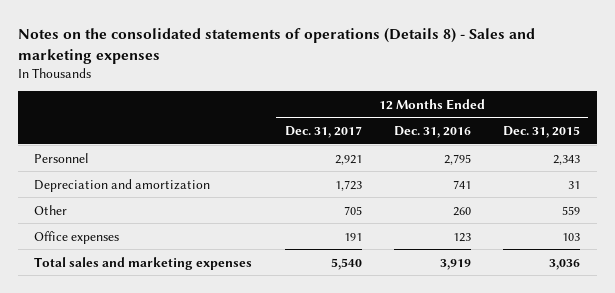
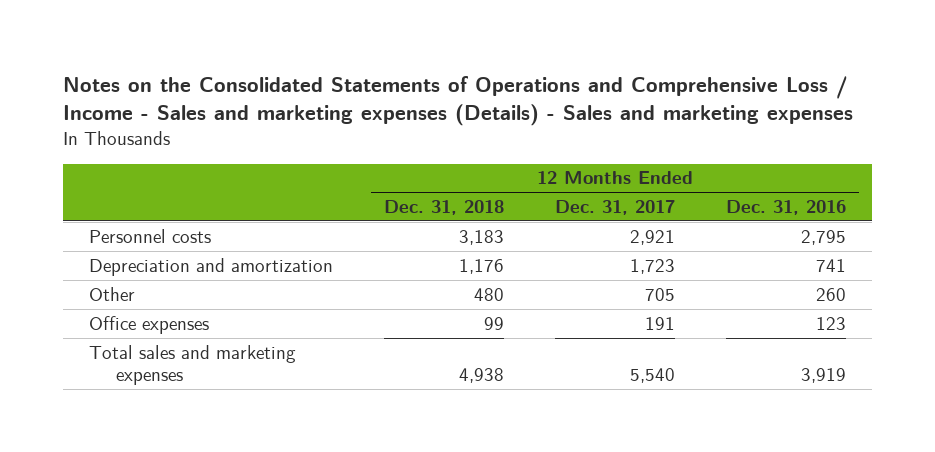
[18,27,536,64] Notes on the consolidated statements of operations (Details 8) - Sales and marketing expenses -> [63,75,854,127] Notes on the Consolidated Statements of Operations and Comprehensive Loss / Income - Sales and marketing expenses (Details) - Sales and marketing expenses
[503,126,581,139] Dec. 31, 2015 -> none
none -> [383,199,504,215] Dec. 31, 2018
[34,152,89,163] Personnel -> [88,228,211,243] Personnel costs

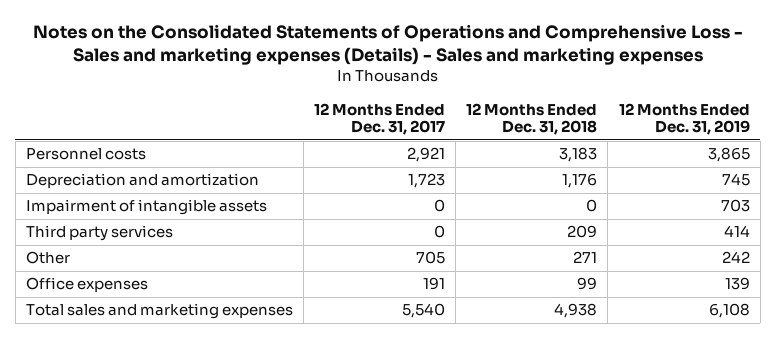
[63,75,854,127] Notes on the Consolidated Statements of Operations and Comprehensive Loss / Income - Sales and marketing expenses (Details) - Sales and marketing expenses -> [32,24,743,66] Notes on the Consolidated Statements of Operations and Comprehensive Loss - Sales and marketing expenses (Details) - Sales and marketing expenses
[725,199,846,215] Dec. 31, 2016 -> none
none -> [618,102,750,136] 12 Months Ended Dec. 31, 2019
none -> [25,199,267,216] Impairment of intangible assets
none -> [25,225,173,242] Third party services
[473,287,504,301] 480 -> [573,251,598,264] 271

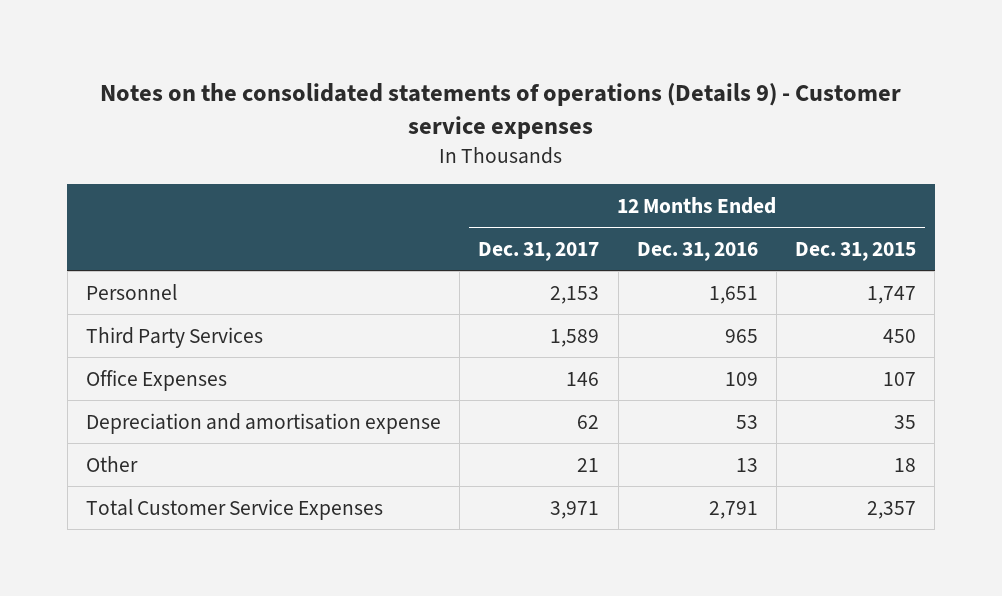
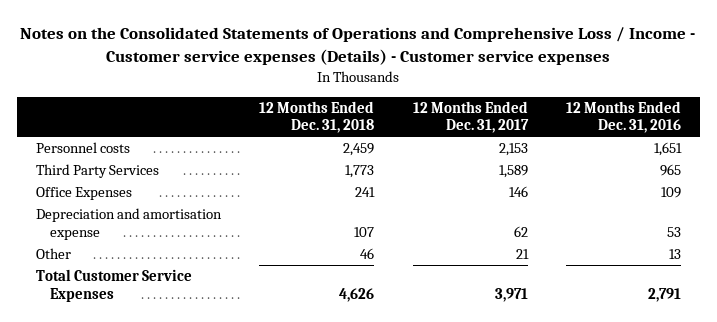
[100,82,902,140] Notes on the consolidated statements of operations (Details 9) - Customer service expenses -> [20,27,696,66] Notes on the Consolidated Statements of Operations and Comprehensive Loss / Income - Customer service expenses (Details) - Customer service expenses
[795,241,917,261] Dec. 31, 2015 -> none
none -> [259,100,375,134] 12 Months Ended Dec. 31, 2018
[85,283,177,300] Personnel -> [35,142,130,154] Personnel costs

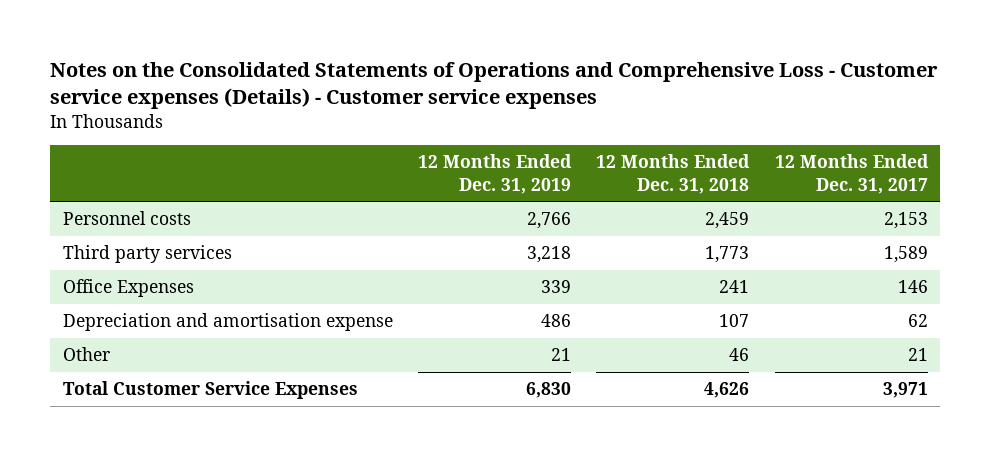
[20,27,696,66] Notes on the Consolidated Statements of Operations and Comprehensive Loss / Income - Customer service expenses (Details) - Customer service expenses -> [49,61,938,109] Notes on the Consolidated Statements of Operations and Comprehensive Loss - Customer service expenses (Details) - Customer service expenses
[566,100,682,134] 12 Months Ended Dec. 31, 2016 -> none
none -> [417,154,572,194] 12 Months Ended Dec. 31, 2019
[35,164,159,179] Third Party Services -> [62,245,232,264] Third party services

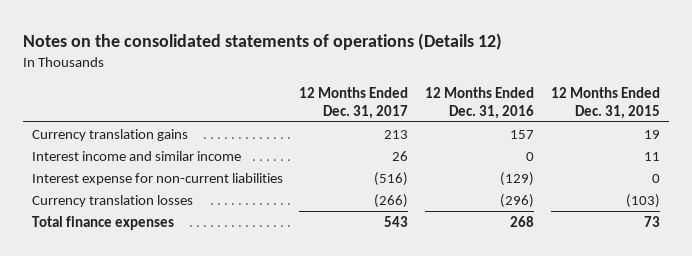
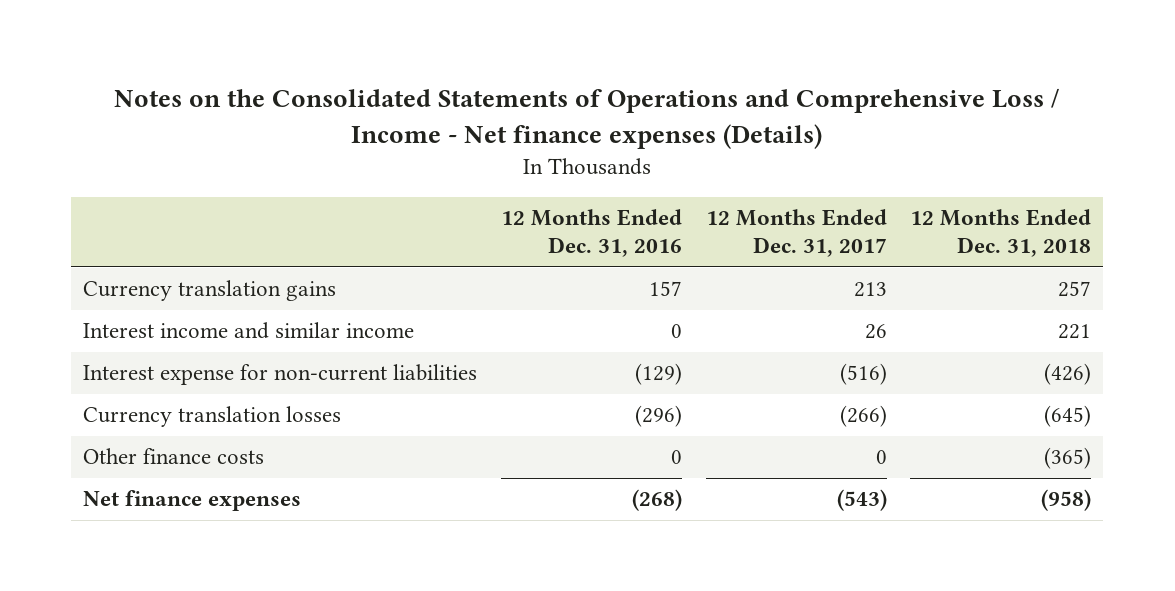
[23,32,503,50] Notes on the consolidated statements of operations (Details 12) -> [114,88,1060,149] Notes on the Consolidated Statements of Operations and Comprehensive Loss / Income - Net finance expenses (Details)
[551,87,661,119] 12 Months Ended Dec. 31, 2015 -> none
none -> [910,209,1092,258] 12 Months Ended Dec. 31, 2018
none -> [83,448,265,465] Other finance costs
[31,215,174,230] Total finance expenses -> [83,490,302,512] Net finance expenses
[384,215,409,227] 543 -> [836,489,887,512] (543)
[510,215,535,227] 268 -> [631,489,682,512] (268)

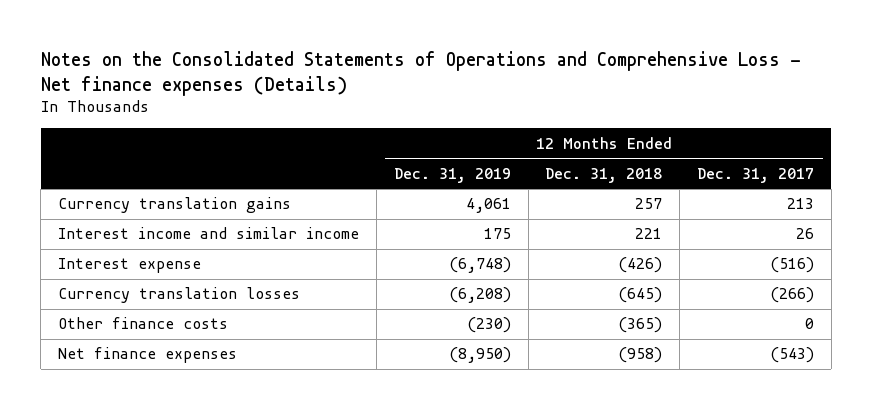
[114,88,1060,149] Notes on the Consolidated Statements of Operations and Comprehensive Loss / Income - Net finance expenses (Details) -> [40,50,801,96] Notes on the Consolidated Statements of Operations and Comprehensive Loss - Net finance expenses (Details)
[500,209,682,258] 12 Months Ended Dec. 31, 2016 -> none
none -> [393,167,511,183] Dec. 31, 2019
[83,364,478,386] Interest expense for non-current liabilities -> [58,258,202,274] Interest expense

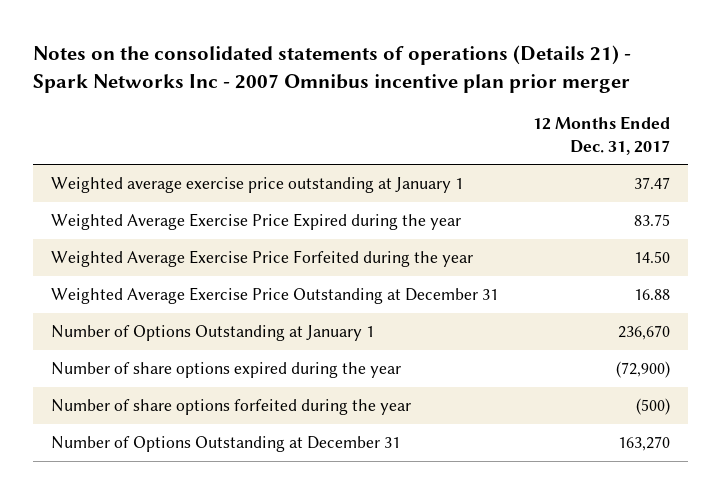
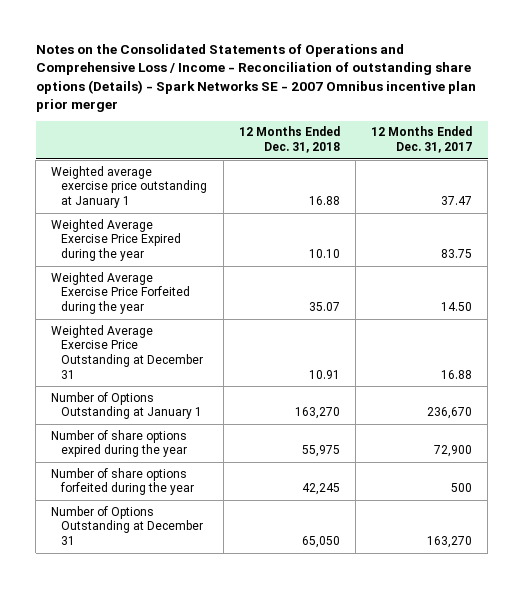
[32,45,631,93] Notes on the consolidated statements of operations (Details 21) - Spark Networks Inc - 2007 Omnibus incentive plan prior merger -> [35,43,476,113] Notes on the Consolidated Statements of Operations and Comprehensive Loss / Income - Reconciliation of outstanding share options (Details) - Spark Networks SE - 2007 Omnibus incentive plan prior merger
none -> [238,126,340,154] 12 Months Ended Dec. 31, 2018
[616,361,671,379] (72,900) -> [433,445,472,458] 72,900
[636,398,671,416] (500) -> [450,483,472,493] 500

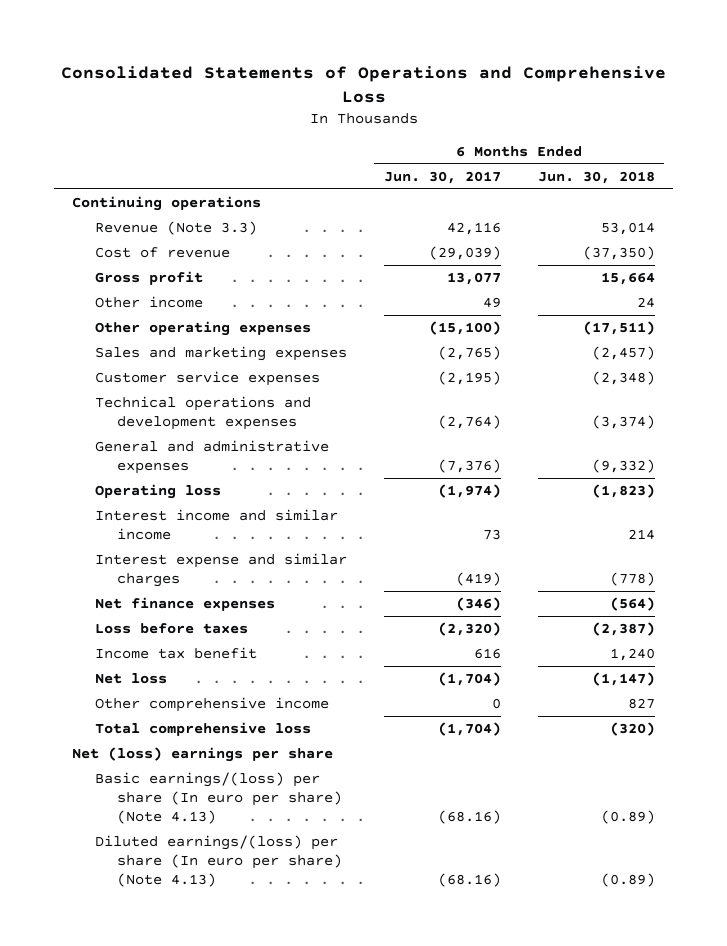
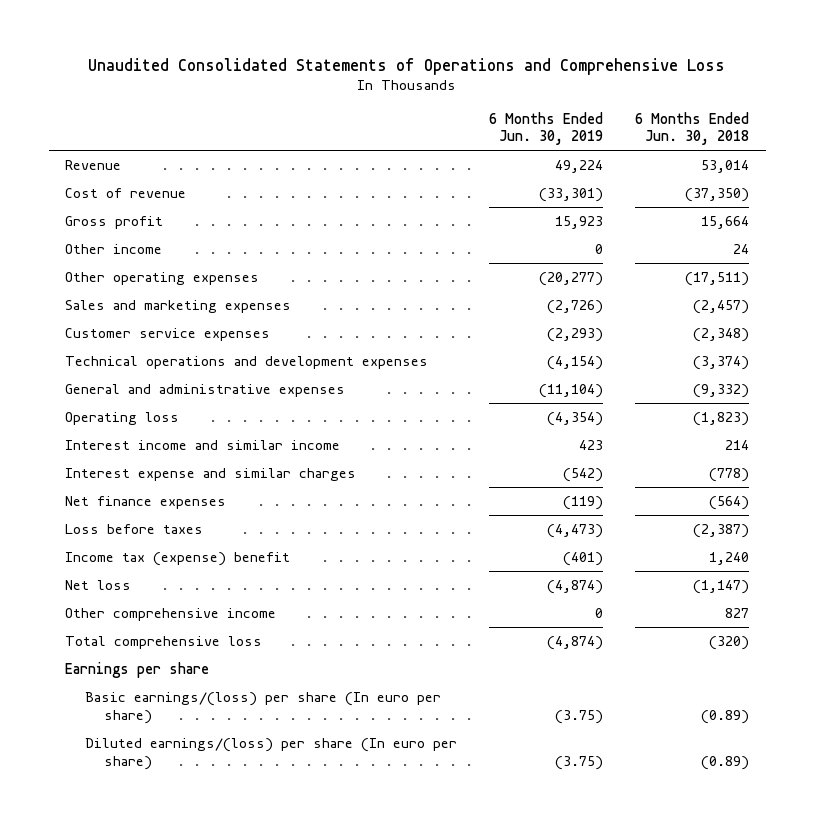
[60,65,666,104] Consolidated Statements of Operations and Comprehensive Loss -> [88,57,726,75] Unaudited Consolidated Statements of Operations and Comprehensive Loss
[383,170,501,184] Jun. 30, 2017 -> none
none -> [488,111,603,146] 6 Months Ended Jun. 30, 2019
[72,196,262,212] Continuing operations -> none
[94,221,257,236] Revenue (Note 3.3) -> [64,159,121,170] Revenue
[94,647,257,660] Income tax benefit -> [64,551,290,566] Income tax (expense) benefit
[72,747,334,763] Net (loss) earnings per share -> [64,661,209,678] Earnings per share
[94,772,342,825] Basic earnings/(loss) per share (In euro per share) (Note 4.13) -> [84,691,441,724] Basic earnings/(loss) per share (In euro per share)
[94,835,342,888] Diluted earnings/(loss) per share (In euro per share) (Note 4.13) -> [84,737,457,770] Diluted earnings/(loss) per share (In euro per share)

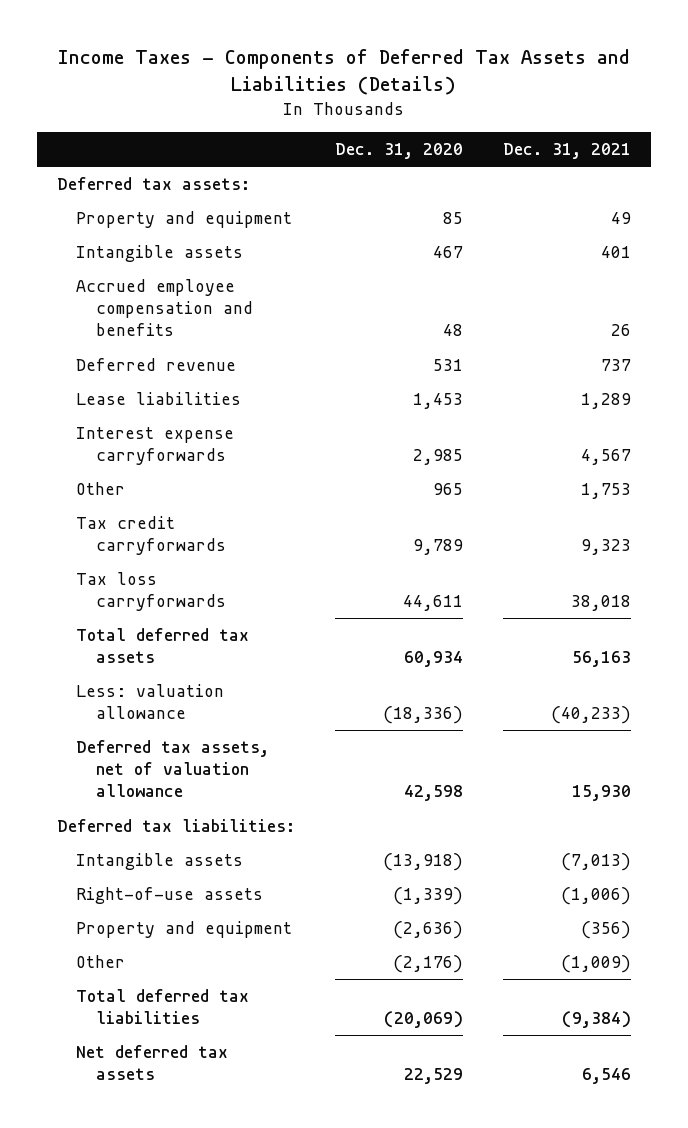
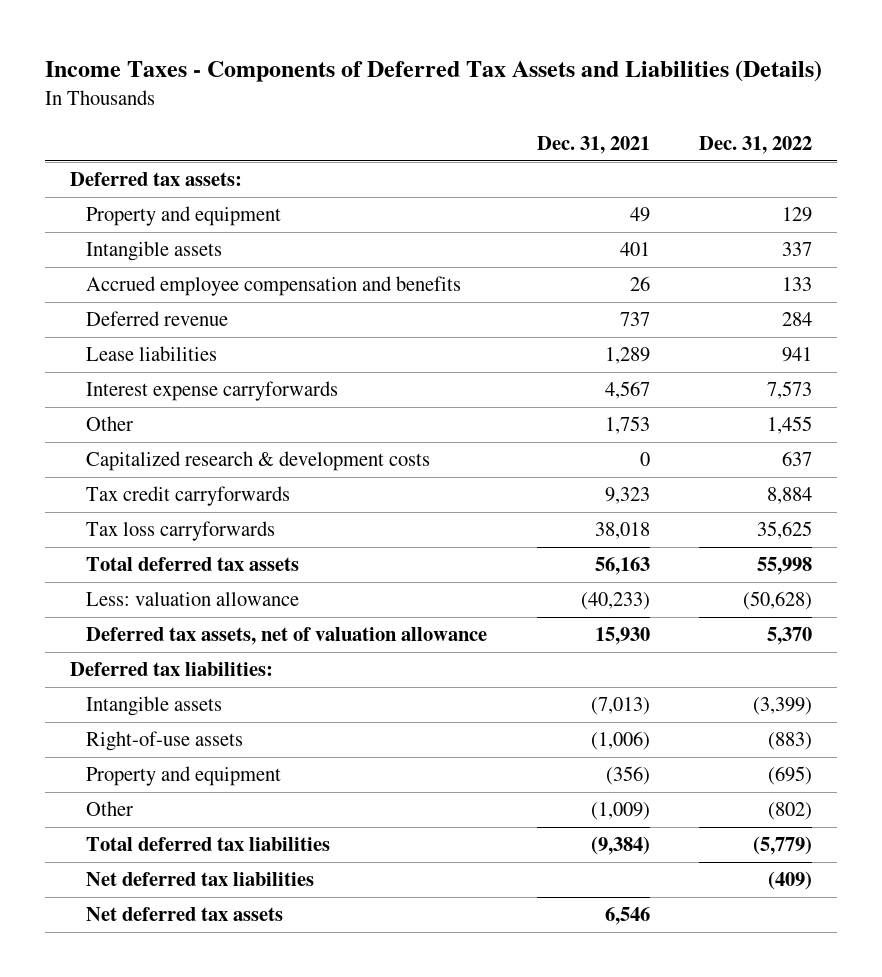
[335,143,464,160] Dec. 31, 2020 -> none
none -> [699,136,813,155] Dec. 31, 2022
none -> [86,451,431,472] Capitalized research & development costs
none -> [86,872,315,887] Net deferred tax liabilities

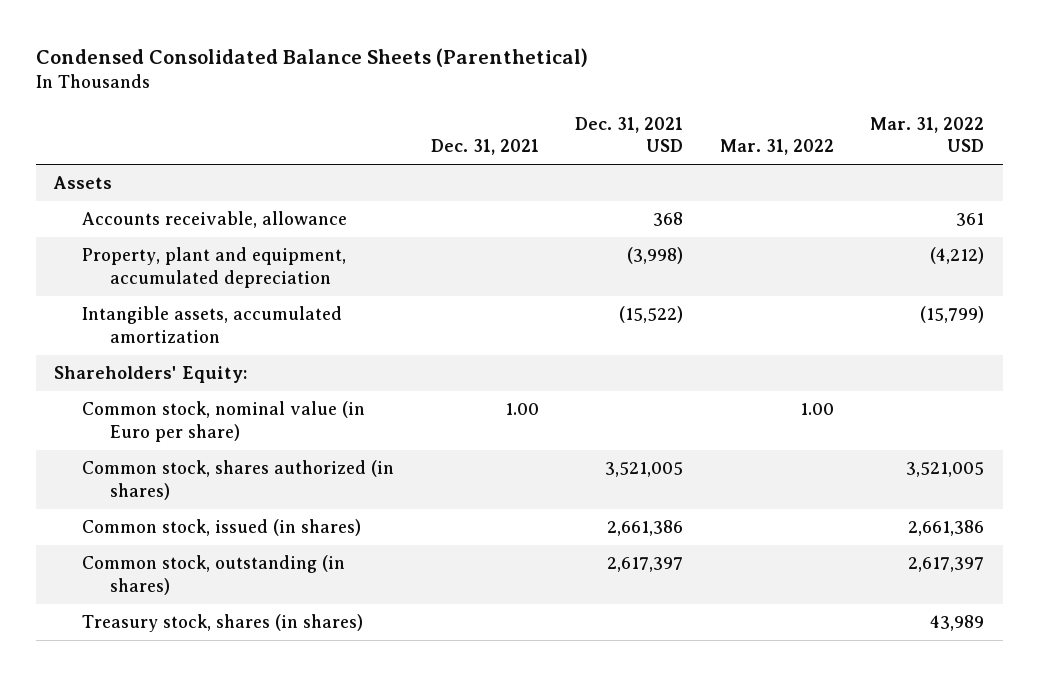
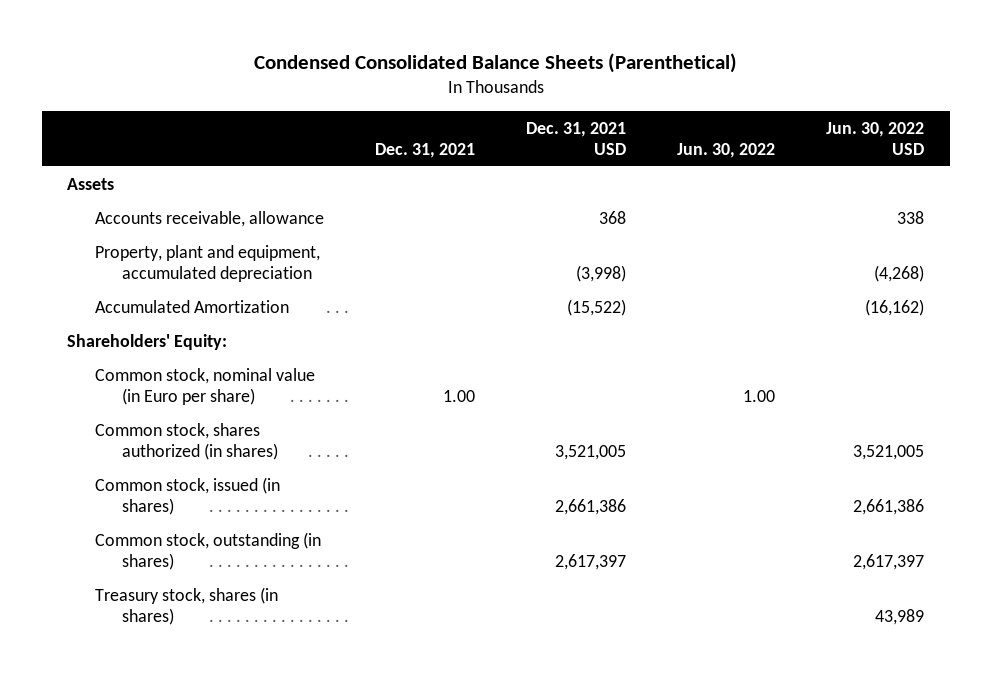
[719,139,834,156] Mar. 31, 2022 -> none
[870,116,985,153] Mar. 31, 2022 USD -> none
none -> [676,142,775,158] Jun. 30, 2022
none -> [825,121,924,155] Jun. 30, 2022 USD
[82,306,343,343] Intangible assets, accumulated amortization -> [94,299,289,313] Accumulated Amortization

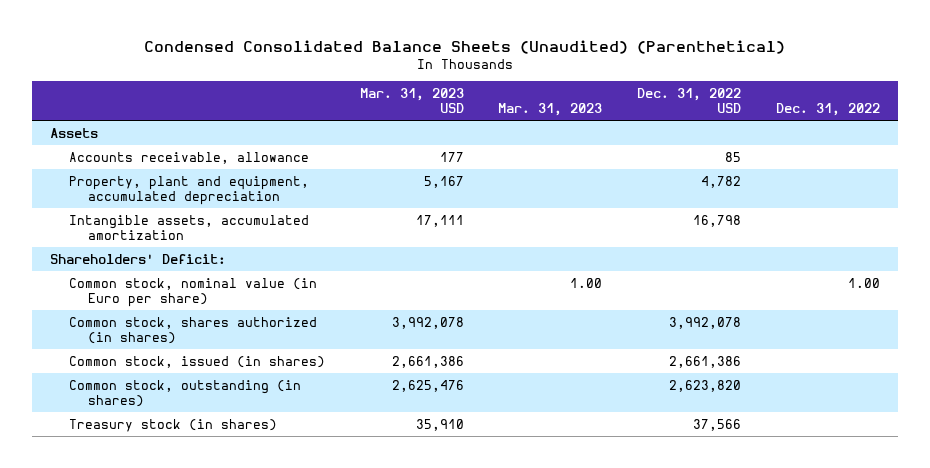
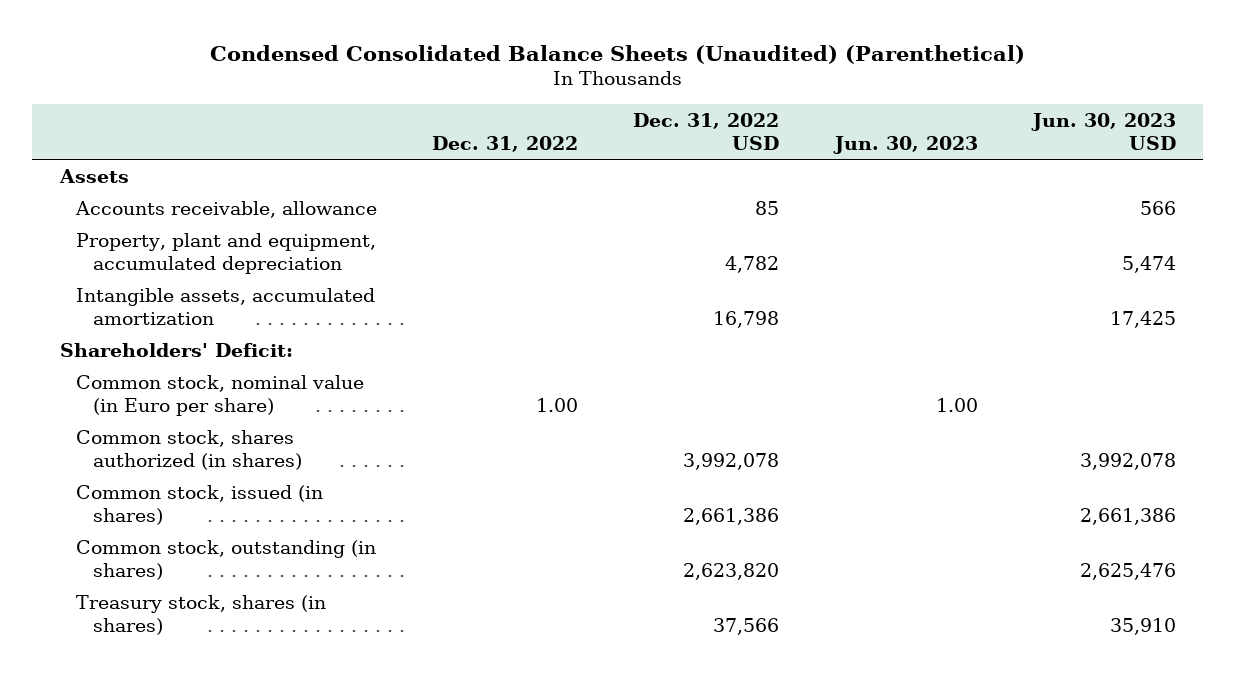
[359,88,464,114] Mar. 31, 2023 USD -> none
[498,103,603,117] Mar. 31, 2023 -> none
none -> [832,135,978,154] Jun. 30, 2023
none -> [1030,112,1176,150] Jun. 30, 2023 USD
[68,418,277,432] Treasury stock (in shares) -> [76,594,327,636] Treasury stock, shares (in shares)

